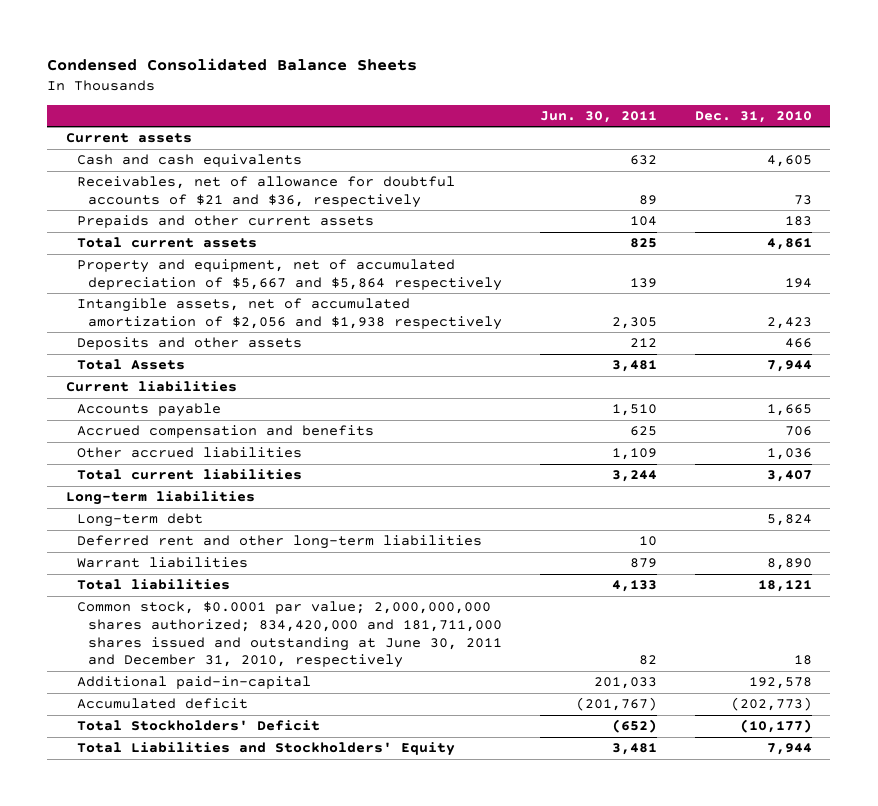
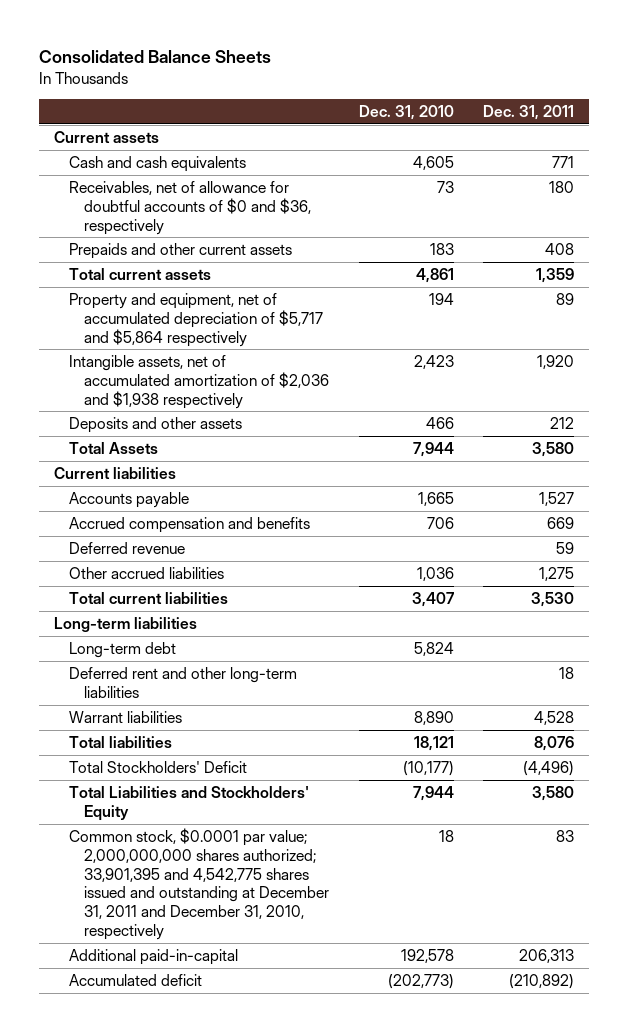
[47,58,418,72] Condensed Consolidated Balance Sheets -> [38,49,271,63] Consolidated Balance Sheets
[539,111,657,124] Jun. 30, 2011 -> none
none -> [483,105,575,121] Dec. 31, 2011
[77,176,456,208] Receivables, net of allowance for doubtful accounts of $21 and $36, respectively -> [68,181,312,235] Receivables, net of allowance for doubtful accounts of $0 and $36, respectively
[77,259,503,291] Property and equipment, net of accumulated depreciation of $5,667 and $5,864 respectively -> [68,293,324,347] Property and equipment, net of accumulated depreciation of $5,717 and $5,864 respectively
[77,298,503,330] Intangible assets, net of accumulated amortization of $2,056 and $1,938 respectively -> [68,355,330,409] Intangible assets, net of accumulated amortization of $2,036 and $1,938 respectively
none -> [68,542,185,555] Deferred revenue
[77,601,503,669] Common stock, $0.0001 par value; 2,000,000,000 shares authorized; 834,420,000 and 181,711,000 shares issued and outstanding at June 30, 2011 and December 31, 2010, respectively -> none
none -> [68,828,330,941] Common stock, $0.0001 par value; 2,000,000,000 shares authorized; 33,901,395 and 4,542,775 shares issued and outstanding at December 31, 2011 and December 31, 2010, respectively
[77,676,312,690] Additional paid-in-capital -> [68,949,238,966] Additional paid-in-capital
[77,698,249,710] Accumulated deficit -> [68,974,202,987] Accumulated deficit

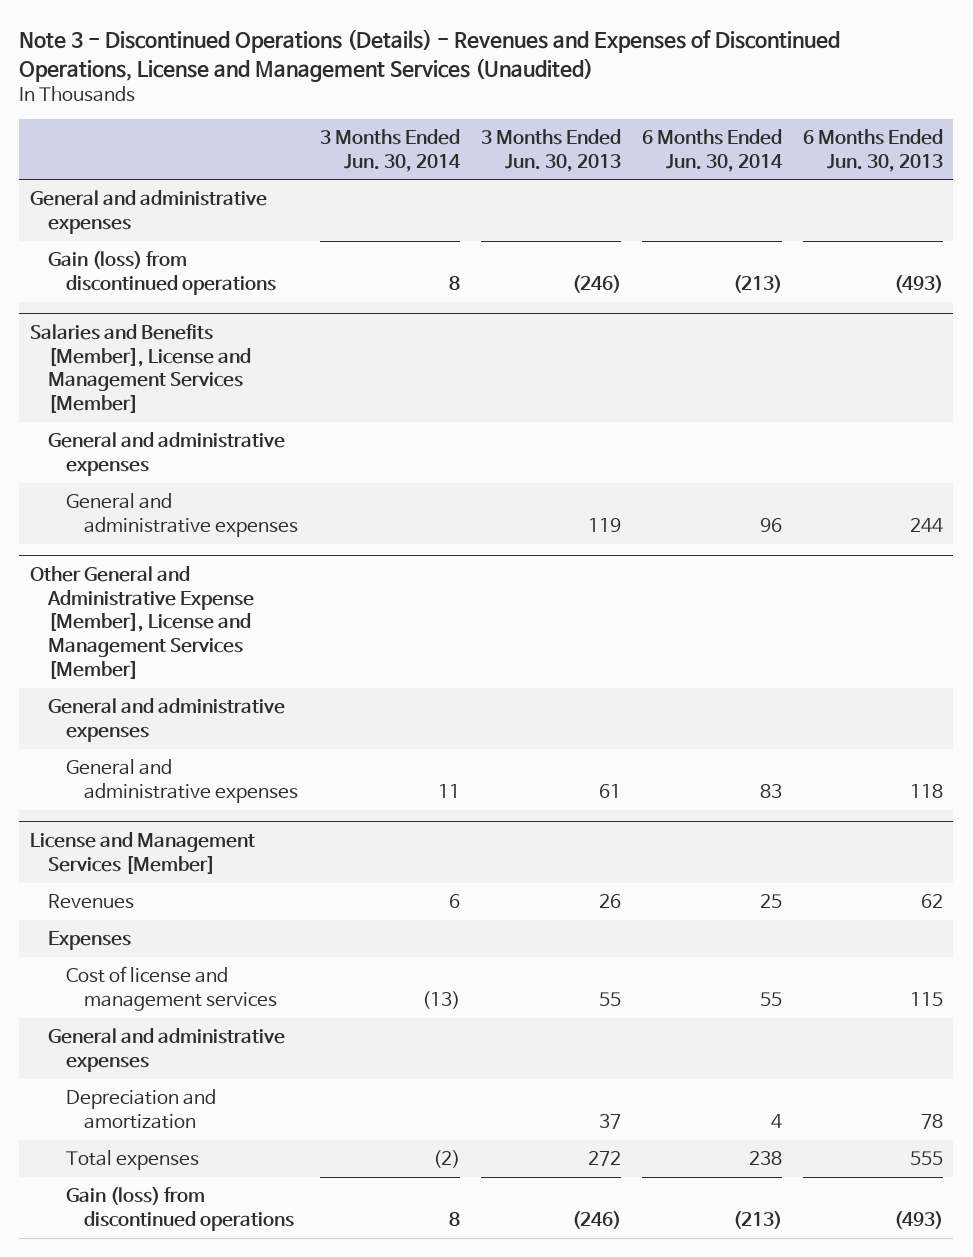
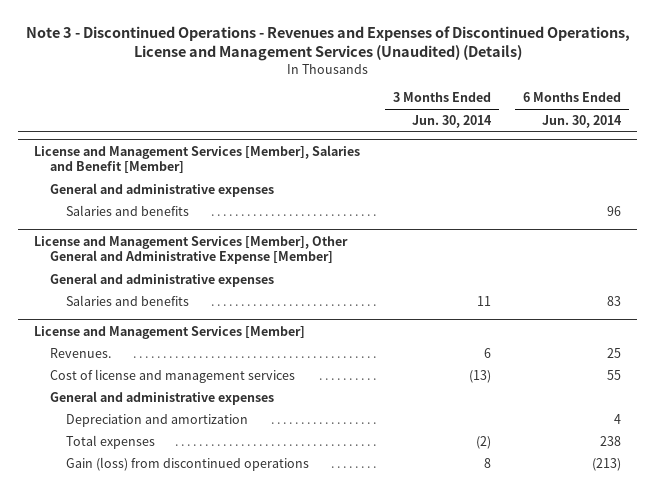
[19,29,841,82] Note 3 - Discontinued Operations (Details) - Revenues and Expenses of Discontinued Operations, License and Management Services (Unaudited) -> [25,25,630,62] Note 3 - Discontinued Operations - Revenues and Expenses of Discontinued Operations, License and Management Services (Unaudited) (Details)
[480,128,621,172] 3 Months Ended Jun. 30, 2013 -> none
[802,128,943,172] 6 Months Ended Jun. 30, 2013 -> none
[29,190,267,234] General and administrative expenses -> none
[47,251,277,295] Gain (loss) from discontinued operations -> none
[29,323,251,413] Salaries and Benefits [Member], License and Management Services [Member] -> [34,144,361,174] License and Management Services [Member], Salaries and Benefit [Member]
[66,493,299,537] General and administrative expenses -> [65,204,189,216] Salaries and benefits
[29,565,254,679] Other General and Administrative Expense [Member], License and Management Services [Member] -> [34,235,349,265] License and Management Services [Member], Other General and Administrative Expense [Member]
[66,759,299,803] General and administrative expenses -> [65,294,189,306] Salaries and benefits
[47,931,131,951] Expenses -> none
[47,894,134,910] Revenues -> [49,347,111,358] Revenues.

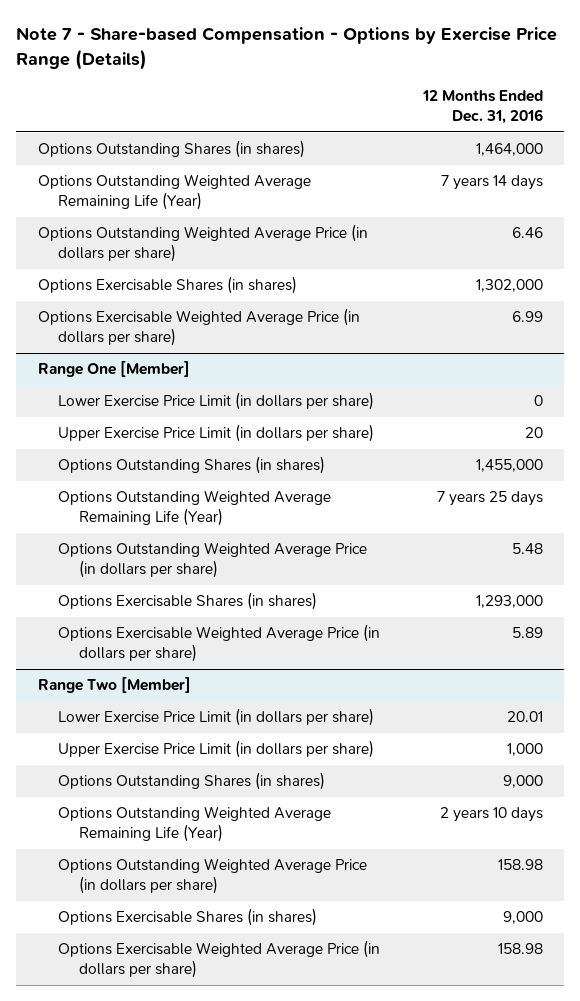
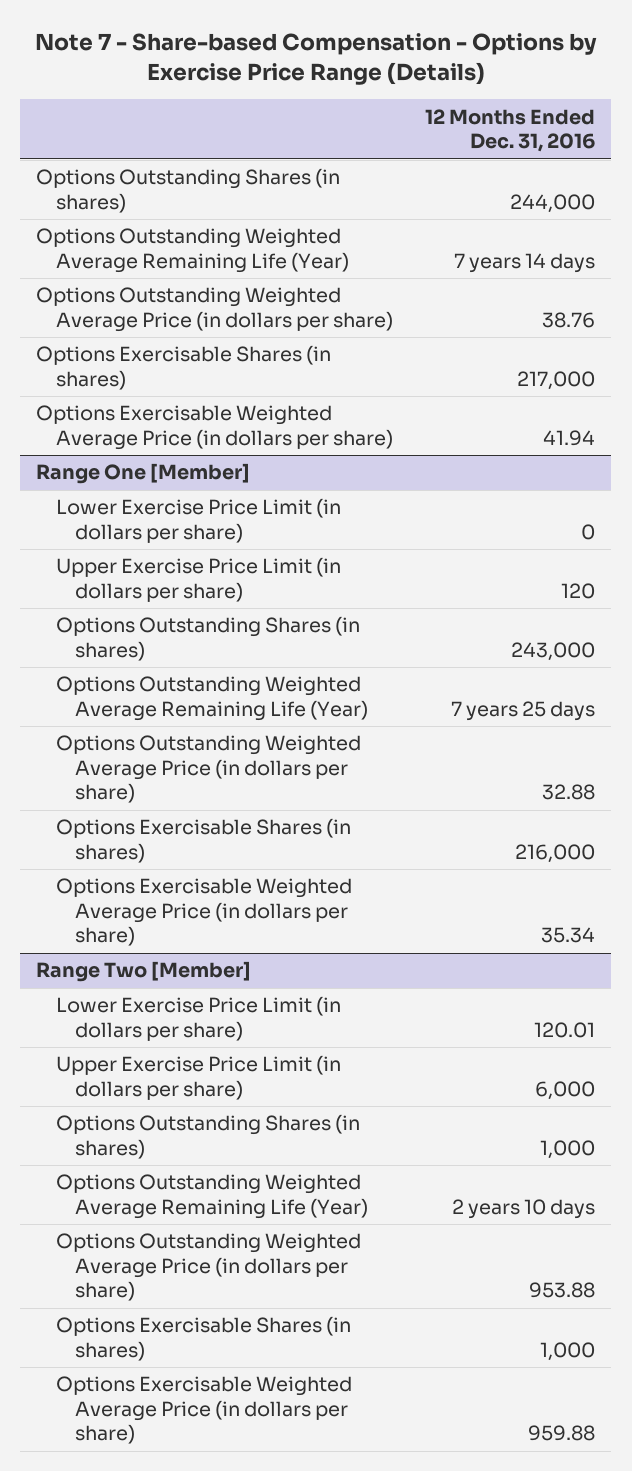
[475,143,543,157] 1,464,000 -> [510,193,596,213] 244,000
[511,227,543,239] 6.46 -> [542,311,596,328] 38.76
[475,279,543,293] 1,302,000 -> [517,370,596,390] 217,000
[511,311,543,323] 6.99 -> [543,429,596,446] 41.94
[524,427,543,439] 20 -> [561,582,596,599] 120
[475,459,543,473] 1,455,000 -> [511,641,596,661] 243,000
[511,543,543,555] 5.48 -> [542,784,596,801] 32.88
[475,595,543,609] 1,293,000 -> [515,843,596,863] 216,000
[511,627,543,639] 5.89 -> [541,927,596,944] 35.34
[506,711,543,723] 20.01 -> [534,1021,596,1038] 120.01
[506,743,543,757] 1,000 -> [535,1080,596,1100] 6,000
[502,775,543,789] 9,000 -> [540,1139,596,1159] 1,000
[497,859,543,871] 158.98 -> [529,1282,596,1299] 953.88
[502,911,543,925] 9,000 -> [540,1341,596,1361] 1,000
[497,943,543,955] 158.98 -> [528,1425,596,1442] 959.88

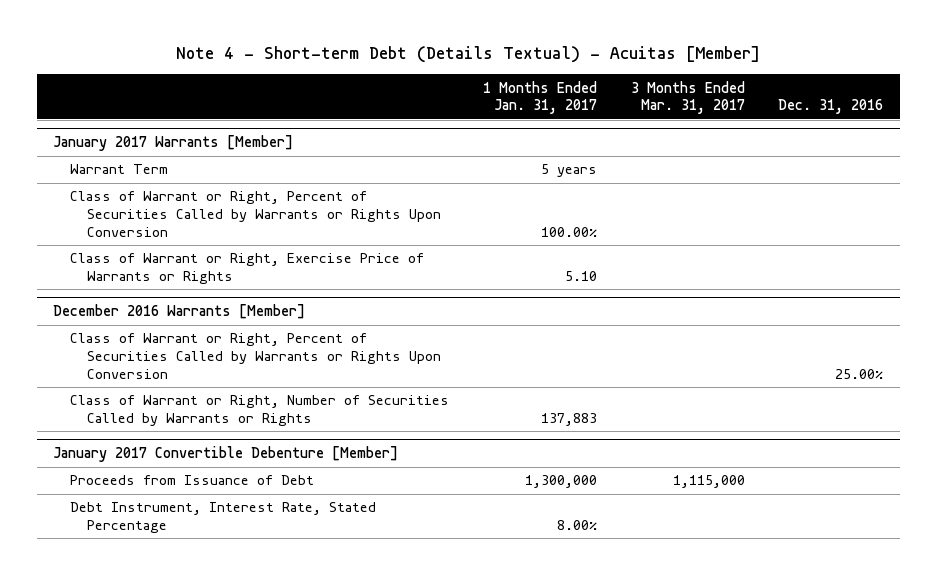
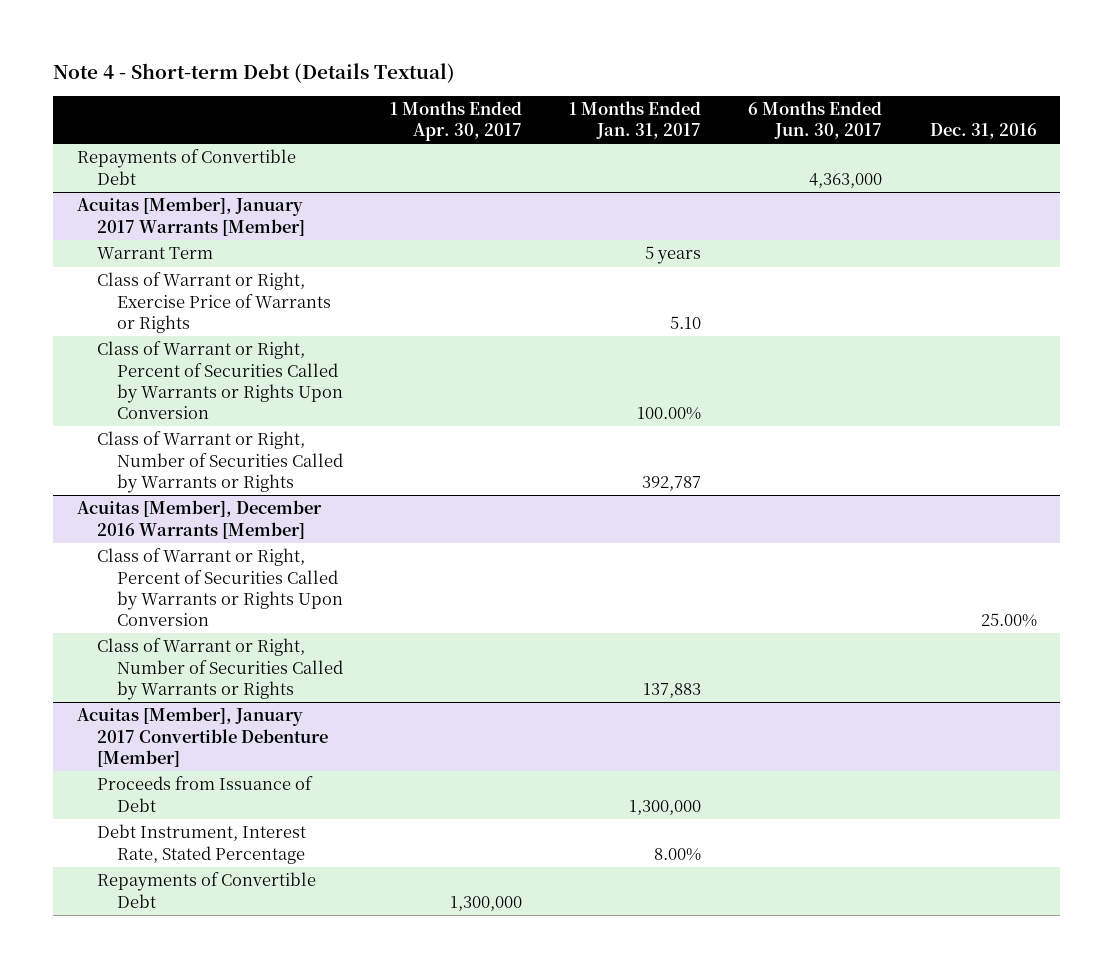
[176,46,761,64] Note 4 - Short-term Debt (Details Textual) - Acuitas [Member] -> [53,62,456,83] Note 4 - Short-term Debt (Details Textual)
[630,80,745,115] 3 Months Ended Mar. 31, 2017 -> none
none -> [389,100,522,142] 1 Months Ended Apr. 30, 2017
none -> [748,100,883,140] 6 Months Ended Jun. 30, 2017
none -> [76,149,296,185] Repayments of Convertible Debt
[53,135,294,152] January 2017 Warrants [Member] -> [76,197,305,236] Acuitas [Member], January 2017 Warrants [Member]
[70,191,442,237] Class of Warrant or Right, Percent of Securities Called by Warrants or Rights Upon Conversion -> none
none -> [96,341,343,420] Class of Warrant or Right, Percent of Securities Called by Warrants or Rights Upon Conversion
none -> [96,431,343,493] Class of Warrant or Right, Number of Securities Called by Warrants or Rights
[53,304,306,320] December 2016 Warrants [Member] -> [76,500,322,539] Acuitas [Member], December 2016 Warrants [Member]
[53,446,399,463] January 2017 Convertible Debenture [Member] -> [76,707,328,767] Acuitas [Member], January 2017 Convertible Debenture [Member]
none -> [96,872,316,908] Repayments of Convertible Debt

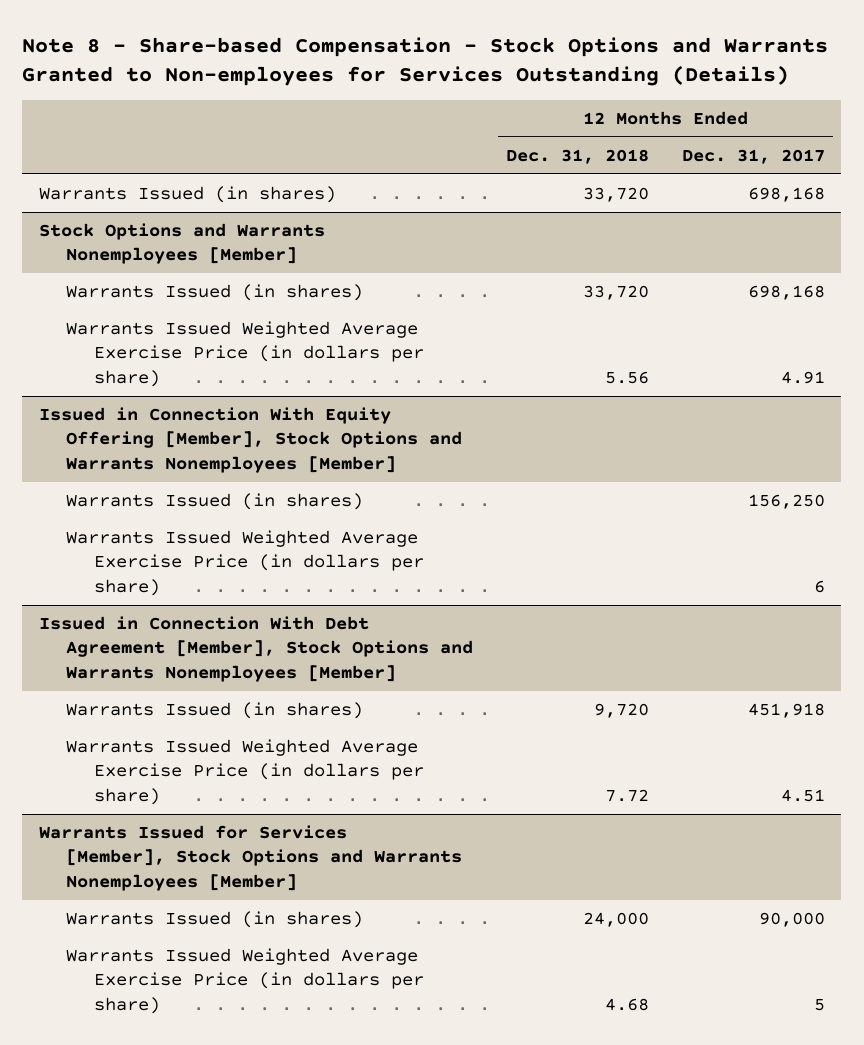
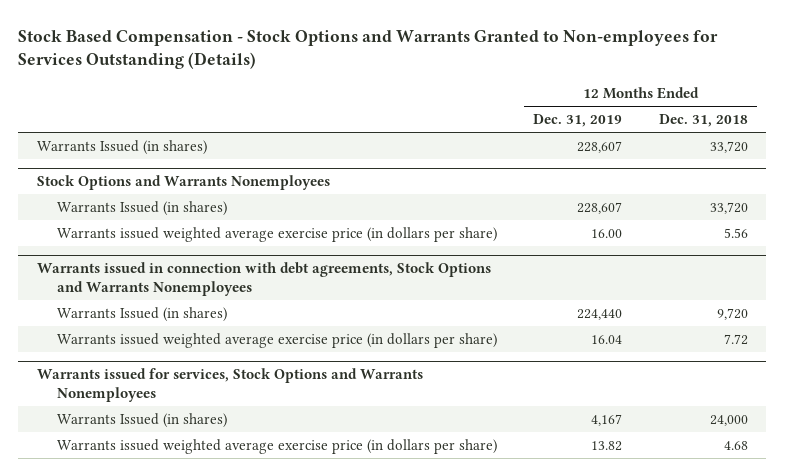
[22,36,829,87] Note 8 - Share-based Compensation - Stock Options and Warrants Granted to Non-employees for Services Outstanding (Details) -> [18,29,719,70] Stock Based Compensation - Stock Options and Warrants Granted to Non-employees for Services Outstanding (Details)
[681,148,825,164] Dec. 31, 2017 -> none
none -> [533,114,623,128] Dec. 31, 2019
[38,222,325,265] Stock Options and Warrants Nonemployees [Member] -> [36,175,330,191] Stock Options and Warrants Nonemployees
[38,406,463,473] Issued in Connection With Equity Offering [Member], Stock Options and Warrants Nonemployees [Member] -> none
[66,492,364,510] Warrants Issued (in shares) -> none
[66,529,424,596] Warrants Issued Weighted Average Exercise Price (in dollars per share) -> none
[66,320,424,387] Warrants Issued Weighted Average Exercise Price (in dollars per share) -> [56,226,497,242] Warrants issued weighted average exercise price (in dollars per share)
[38,615,474,682] Issued in Connection With Debt Agreement [Member], Stock Options and Warrants Nonemployees [Member] -> [36,262,491,296] Warrants issued in connection with debt agreements, Stock Options and Warrants Nonemployees
[66,738,424,805] Warrants Issued Weighted Average Exercise Price (in dollars per share) -> [56,332,497,348] Warrants issued weighted average exercise price (in dollars per share)
[38,824,463,891] Warrants Issued for Services [Member], Stock Options and Warrants Nonemployees [Member] -> [36,368,423,402] Warrants issued for services, Stock Options and Warrants Nonemployees
[66,947,424,1014] Warrants Issued Weighted Average Exercise Price (in dollars per share) -> [56,438,497,454] Warrants issued weighted average exercise price (in dollars per share)

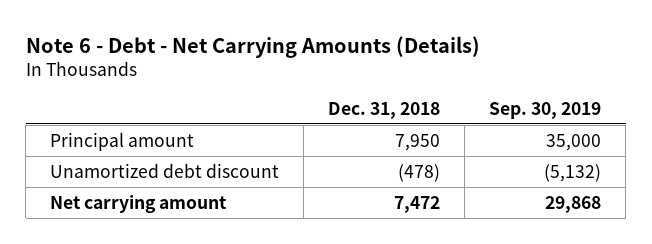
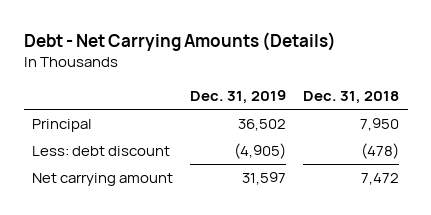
[25,35,480,58] Note 6 - Debt - Net Carrying Amounts (Details) -> [23,31,336,51] Debt - Net Carrying Amounts (Details)
[489,101,602,119] Sep. 30, 2019 -> none
none -> [190,90,287,105] Dec. 31, 2019
[50,131,195,151] Principal amount -> [32,118,93,132] Principal
[50,162,280,178] Unamortized debt discount -> [32,145,171,156] Less: debt discount

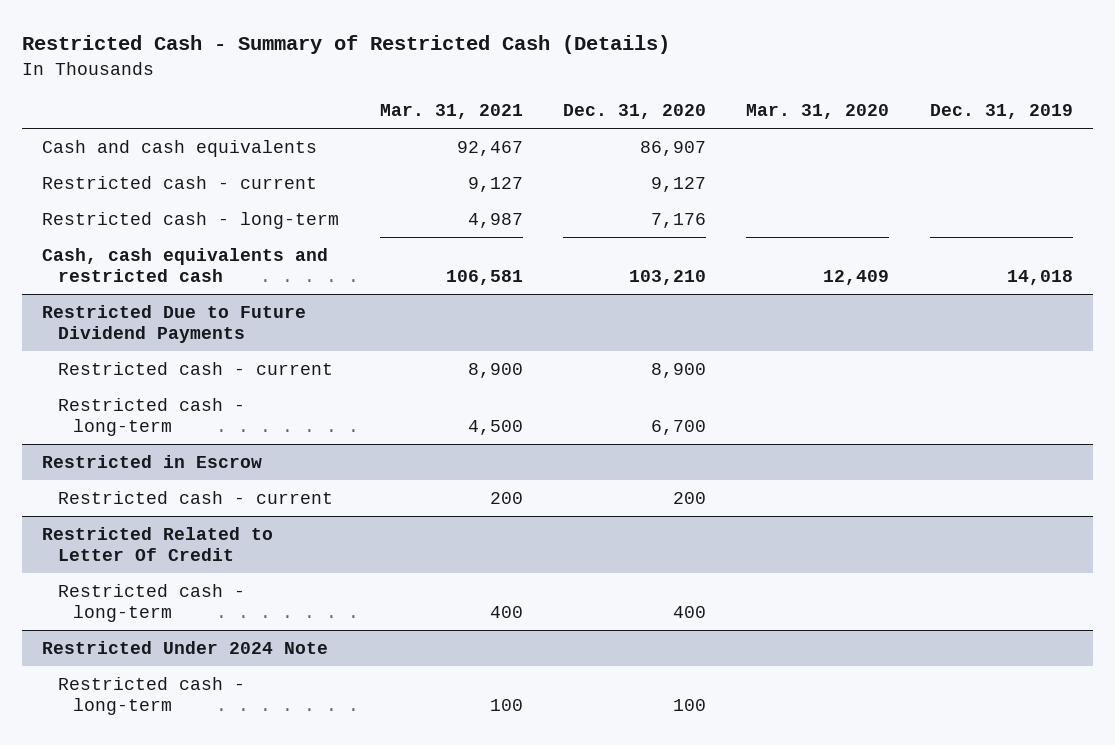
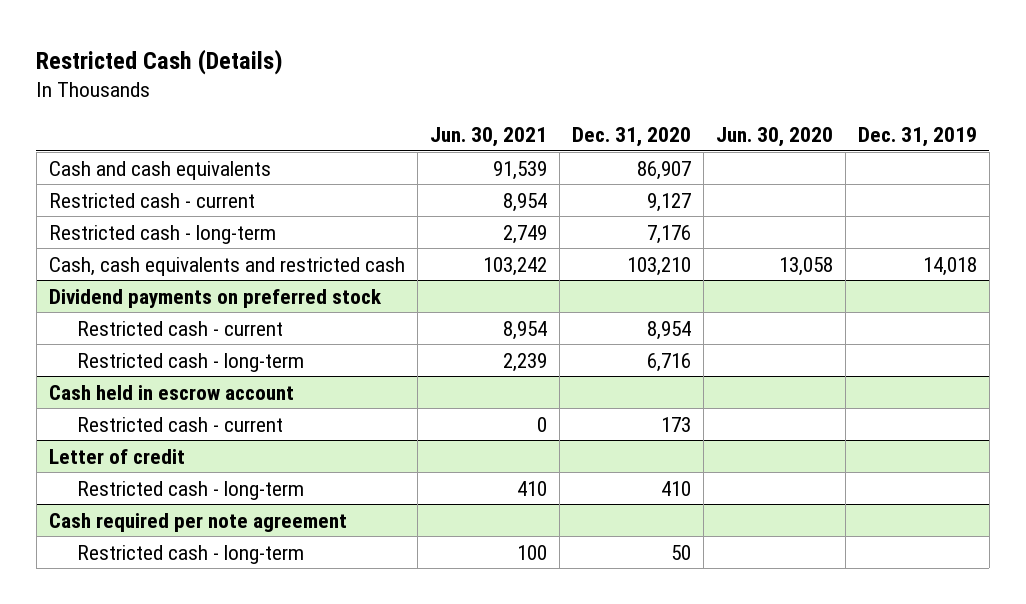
[22,35,671,55] Restricted Cash - Summary of Restricted Cash (Details) -> [36,49,284,76] Restricted Cash (Details)
[379,104,523,120] Mar. 31, 2021 -> none
[746,104,890,120] Mar. 31, 2020 -> none
none -> [429,126,547,147] Jun. 30, 2021
none -> [715,126,833,147] Jun. 30, 2020
[42,304,307,344] Restricted Due to Future Dividend Payments -> [48,288,382,308] Dividend payments on preferred stock
[650,362,706,378] 8,900 -> [646,320,691,340] 8,954
[650,420,706,436] 6,700 -> [646,352,691,372] 6,716
[42,454,263,468] Restricted in Escrow -> [48,384,294,400] Cash held in escrow account
[672,491,706,504] 200 -> [660,416,691,432] 173
[42,526,274,562] Restricted Related to Letter Of Credit -> [48,448,185,464] Letter of credit
[672,606,706,619] 400 -> [660,480,691,496] 410
[42,640,329,654] Restricted Under 2024 Note -> [48,512,347,532] Cash required per note agreement
[672,699,706,712] 100 -> [670,544,691,560] 50

